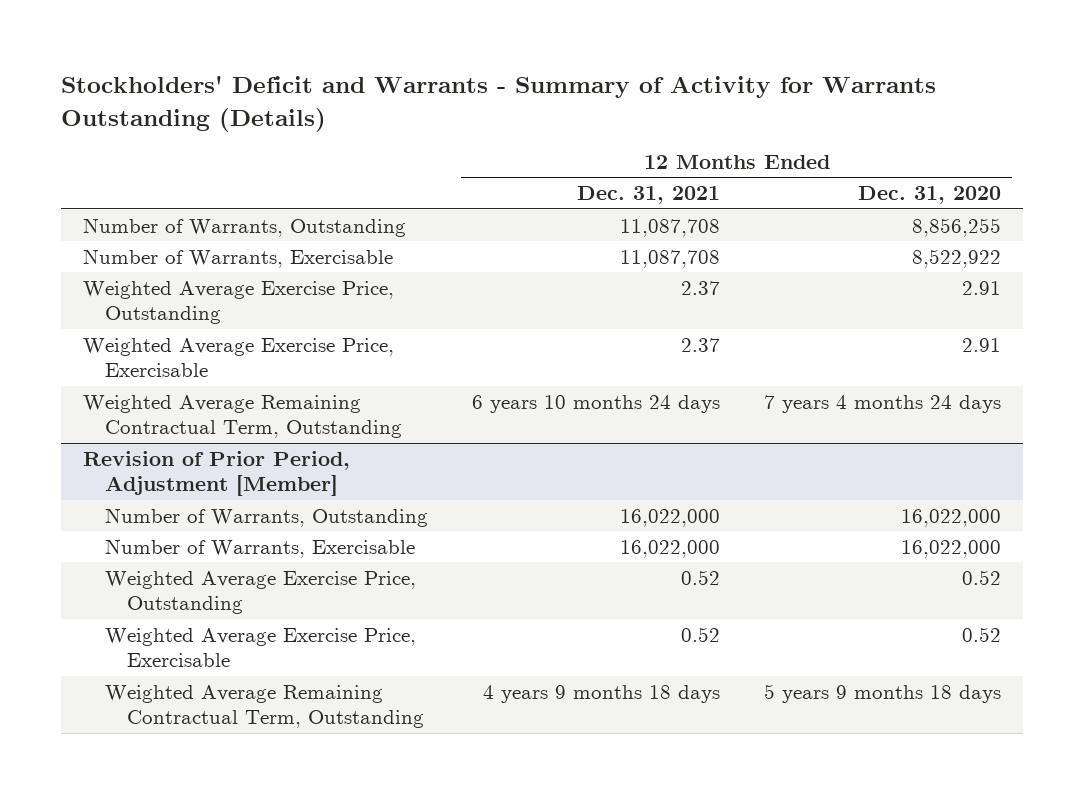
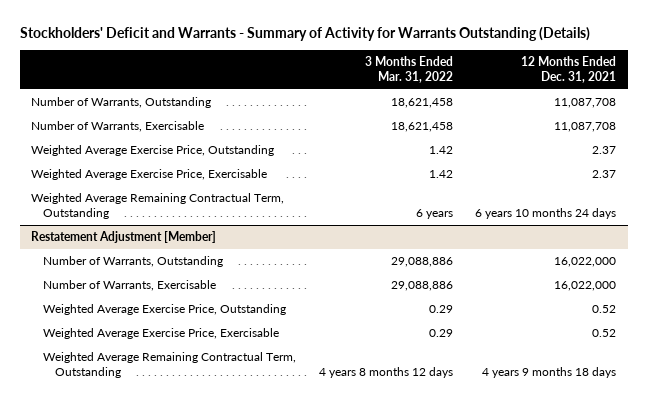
[858,186,1002,205] Dec. 31, 2020 -> none
none -> [364,55,453,83] 3 Months Ended Mar. 31, 2022
[82,450,350,497] Revision of Prior Period, Adjustment [Member] -> [31,231,217,244] Restatement Adjustment [Member]

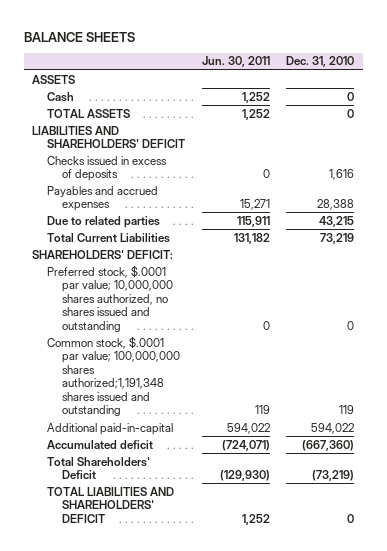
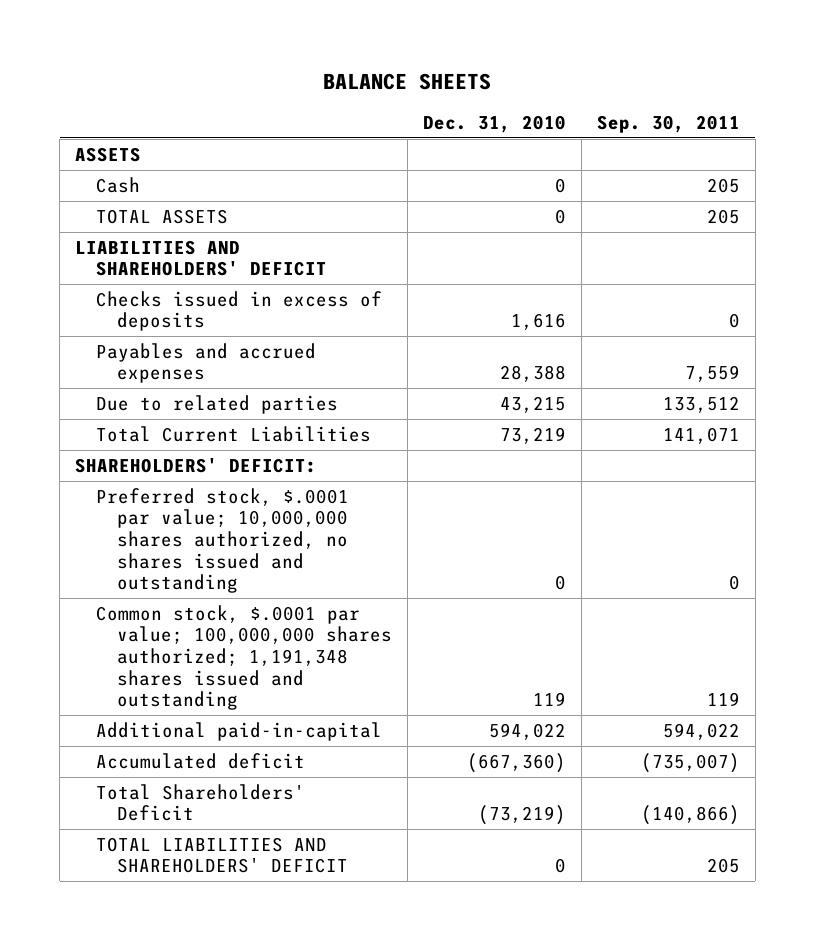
[201,56,270,68] Jun. 30, 2011 -> none
none -> [596,114,740,133] Sep. 30, 2011
[47,335,181,417] Common stock, $.0001 par value; 100,000,000 shares authorized;1,191,348 shares issued and outstanding -> [96,604,393,711] Common stock, $.0001 par value; 100,000,000 shares authorized; 1,191,348 shares issued and outstanding

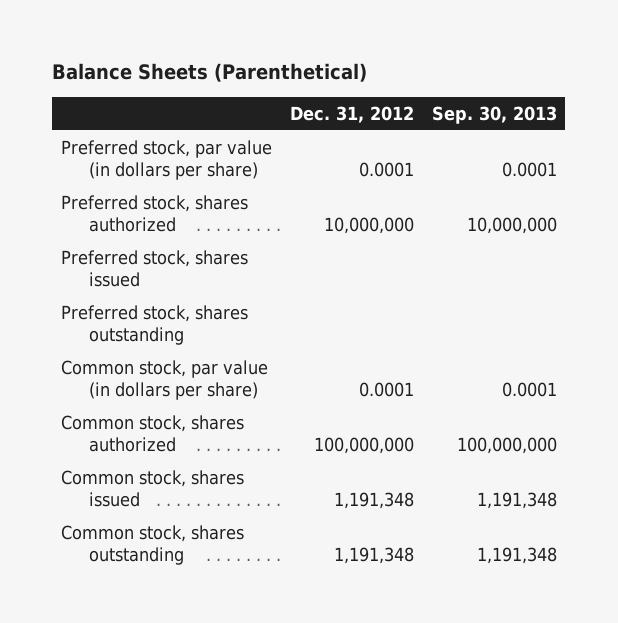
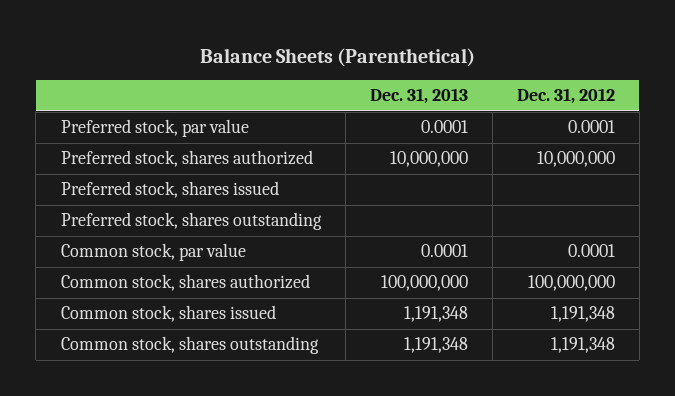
[431,105,557,124] Sep. 30, 2013 -> none
none -> [369,88,468,105] Dec. 31, 2013
[61,139,273,180] Preferred stock, par value (in dollars per share) -> [60,119,249,138] Preferred stock, par value
[61,359,269,400] Common stock, par value (in dollars per share) -> [60,243,246,262] Common stock, par value

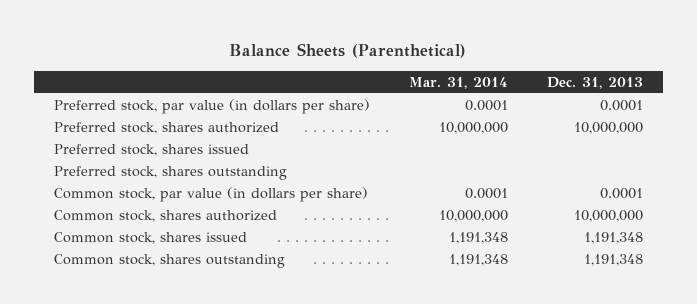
[516,88,615,105] Dec. 31, 2012 -> none
none -> [408,76,508,89] Mar. 31, 2014
[60,119,249,138] Preferred stock, par value -> [53,98,370,114] Preferred stock, par value (in dollars per share)
[60,243,246,262] Common stock, par value -> [53,186,368,202] Common stock, par value (in dollars per share)
[380,275,468,292] 100,000,000 -> [574,209,644,222] 10,000,000

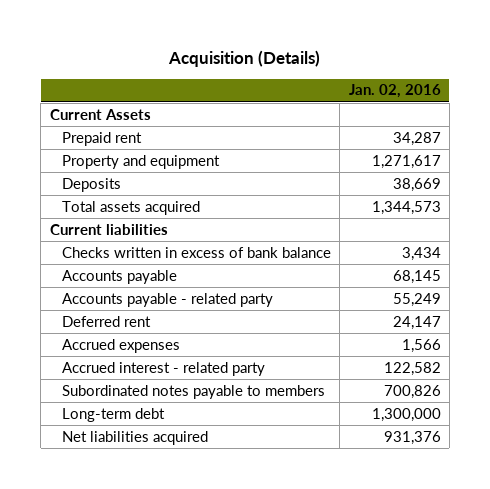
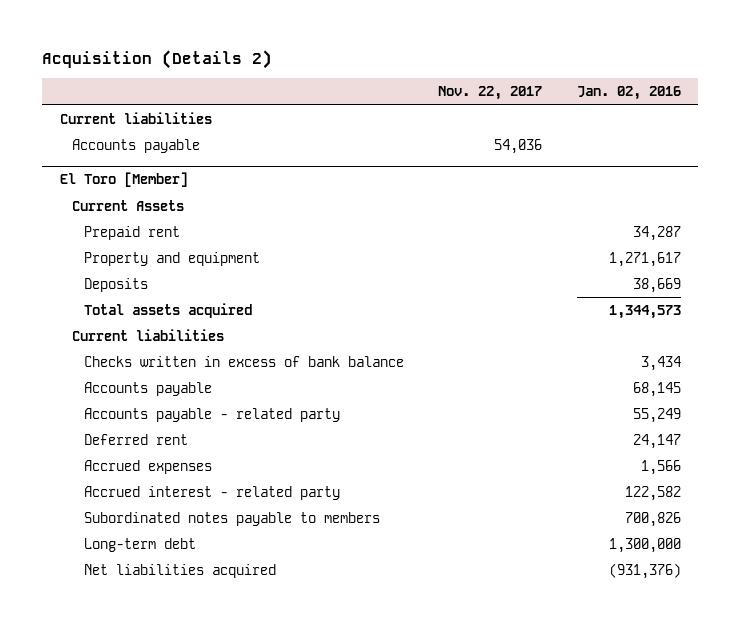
[168,49,321,67] Acquisition (Details) -> [42,50,273,70] Acquisition (Details 2)
none -> [438,86,543,101] Nov. 22, 2017
none -> [59,112,212,125] Current liabilities
none -> [71,139,200,154] Accounts payable
none -> [59,172,188,188] El Toro [Member]
[383,430,441,445] 931,376 -> [608,563,681,580] (931,376)

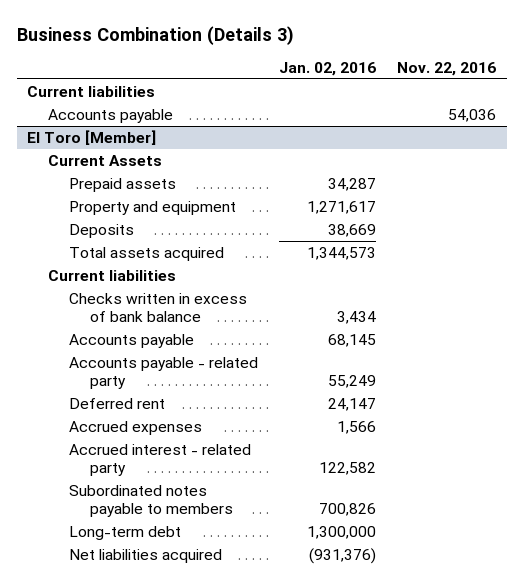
[42,50,273,70] Acquisition (Details 2) -> [16,25,294,45] Business Combination (Details 3)
[438,86,543,101] Nov. 22, 2017 -> none
none -> [397,62,497,77] Nov. 22, 2016
[83,226,180,241] Prepaid rent -> [69,177,177,192] Prepaid assets

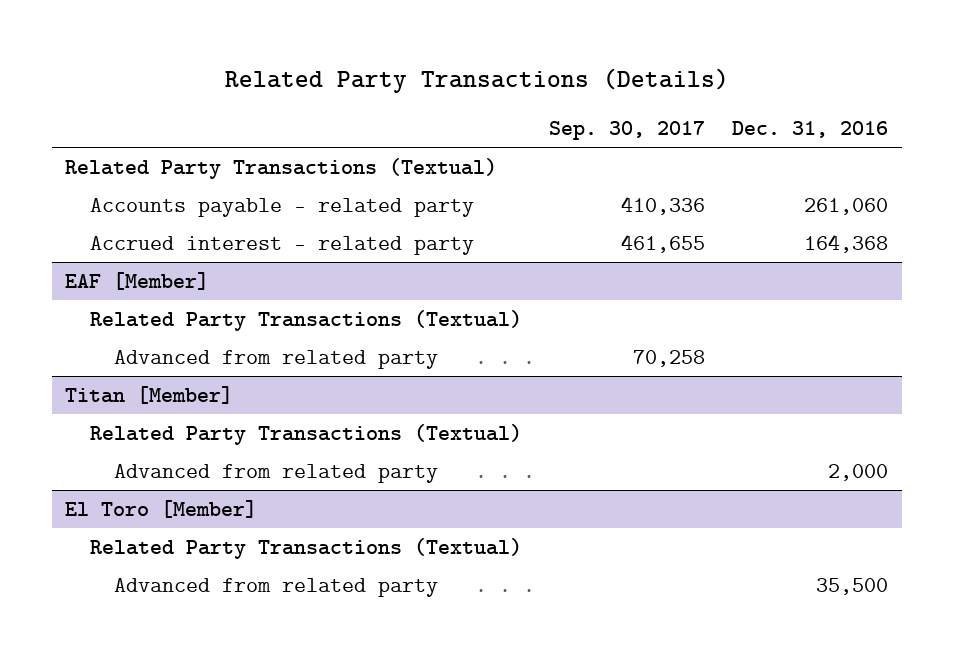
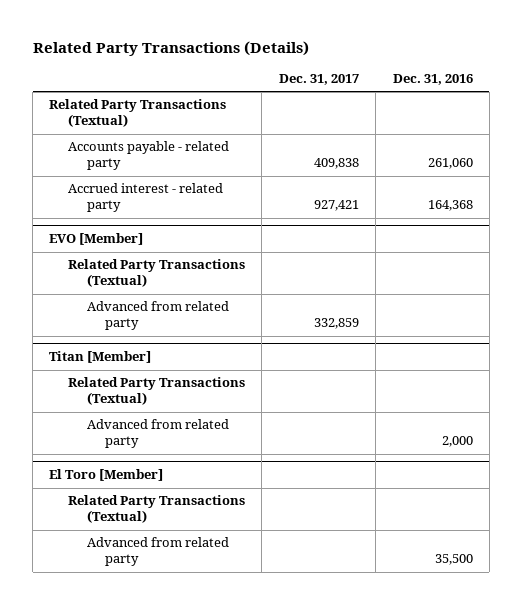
[549,121,706,141] Sep. 30, 2017 -> none
none -> [278,73,359,85] Dec. 31, 2017
[65,271,210,290] EAF [Member] -> [49,233,144,246] EVO [Member]

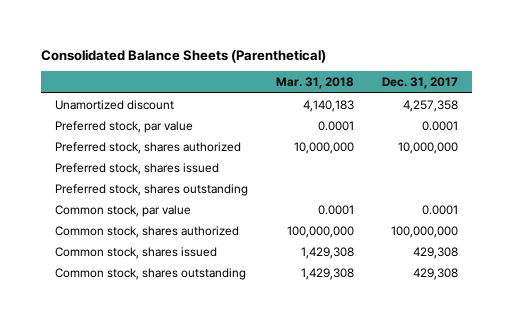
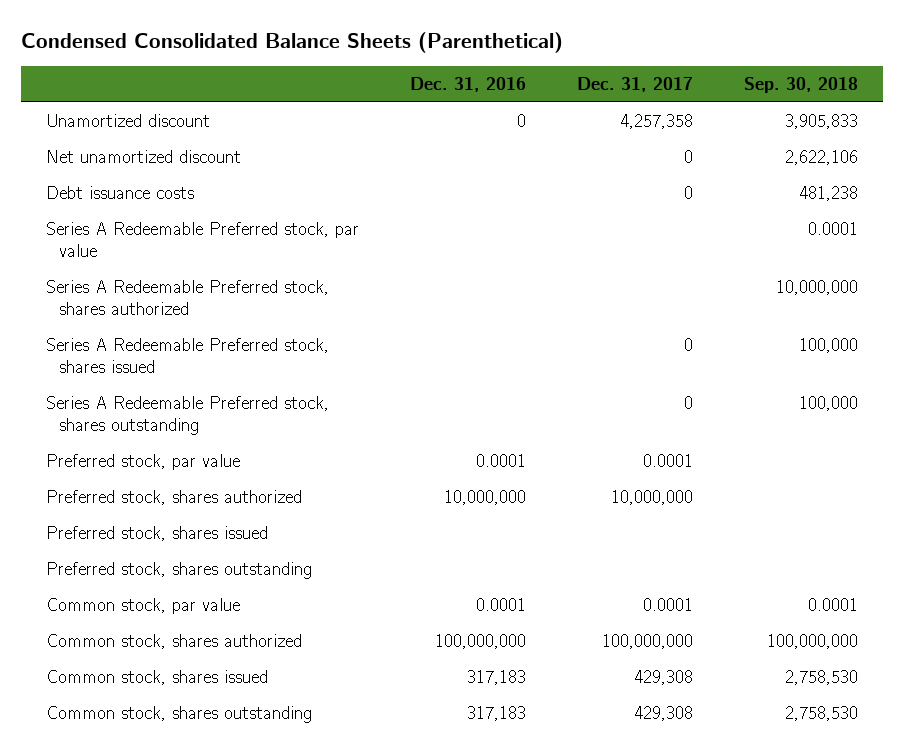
[41,48,327,63] Consolidated Balance Sheets (Parenthetical) -> [20,32,563,54] Condensed Consolidated Balance Sheets (Parenthetical)
[276,77,355,90] Mar. 31, 2018 -> none
none -> [410,76,527,92] Dec. 31, 2016
none -> [743,76,858,93] Sep. 30, 2018
none -> [46,149,242,163] Net unamortized discount
none -> [46,185,195,199] Debt issuance costs
none -> [46,221,360,258] Series A Redeemable Preferred stock, par value
none -> [46,279,330,316] Series A Redeemable Preferred stock, shares authorized
none -> [46,337,330,374] Series A Redeemable Preferred stock, shares issued
none -> [46,395,330,436] Series A Redeemable Preferred stock, shares outstanding

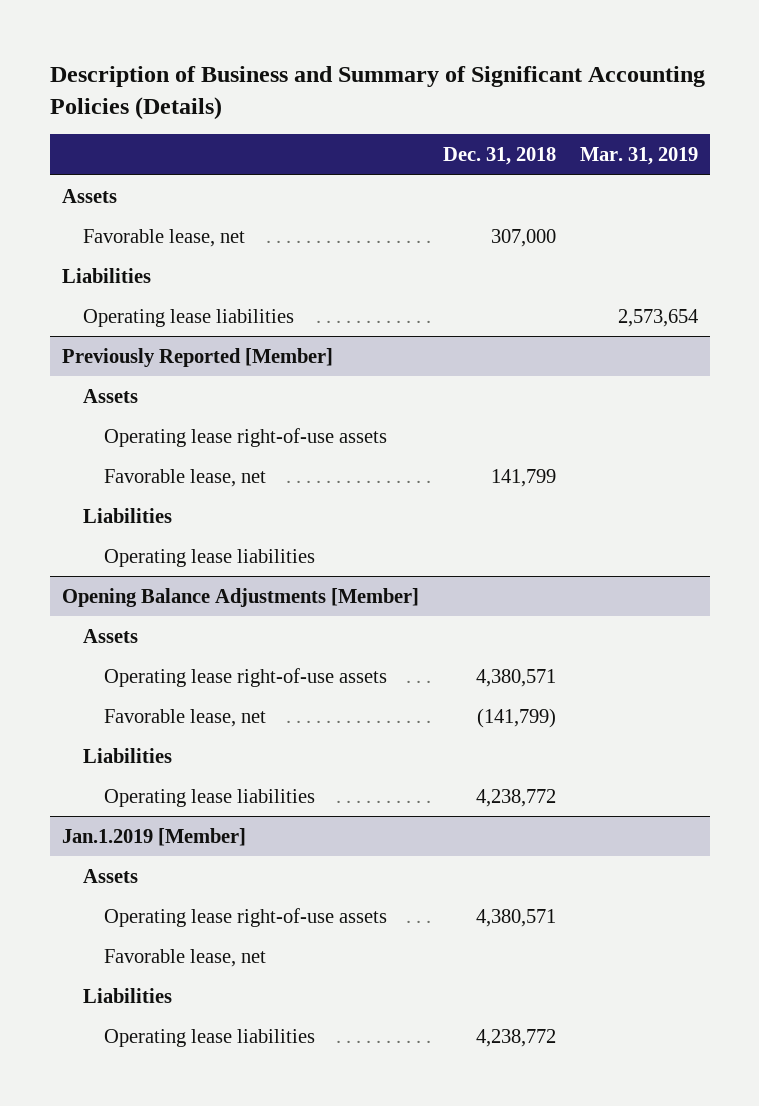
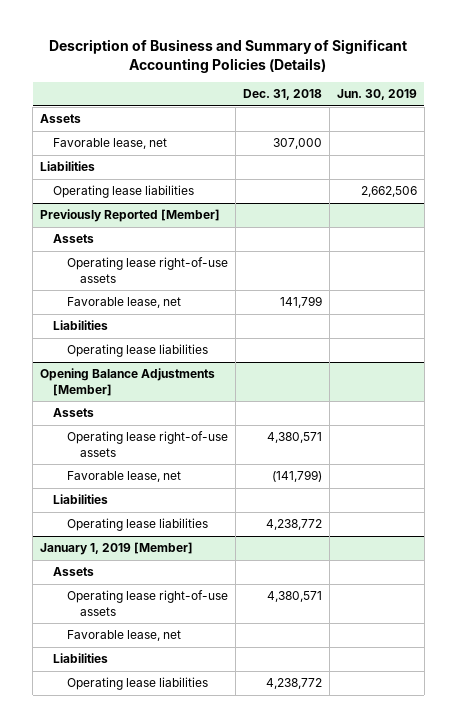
[579,147,698,166] Mar. 31, 2019 -> none
none -> [336,89,417,101] Jun. 30, 2019
[61,827,246,846] Jan.1.2019 [Member] -> [40,542,194,556] January 1, 2019 [Member]

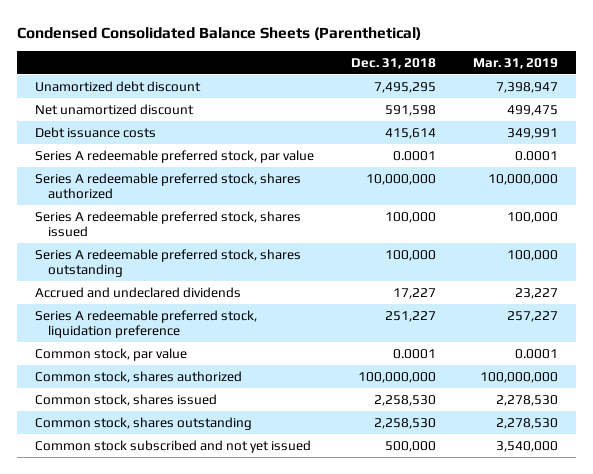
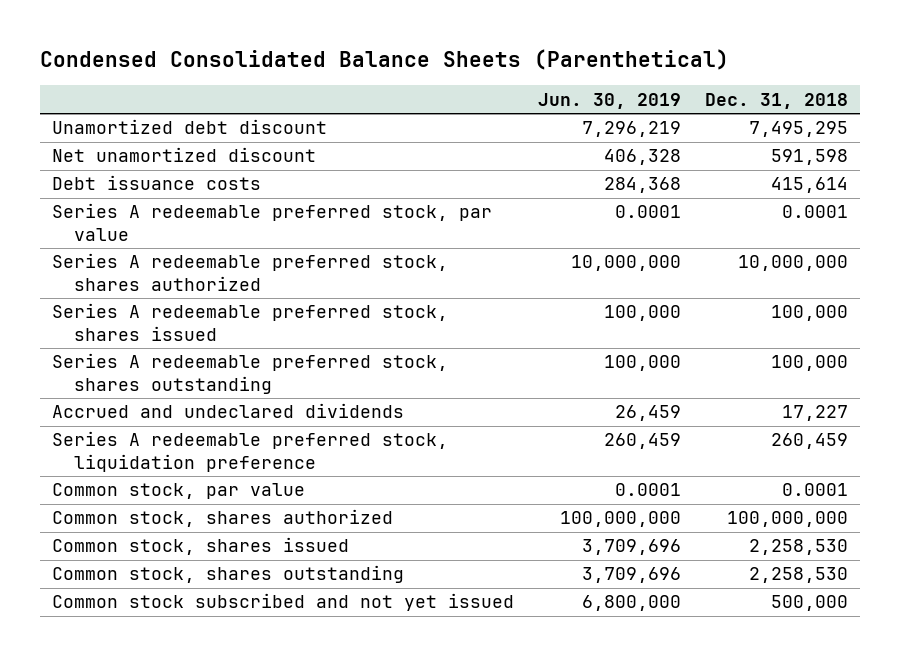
[472,57,558,69] Mar. 31, 2019 -> none
none -> [537,92,681,109] Jun. 30, 2019
[384,310,436,322] 251,227 -> [770,433,848,450] 260,459

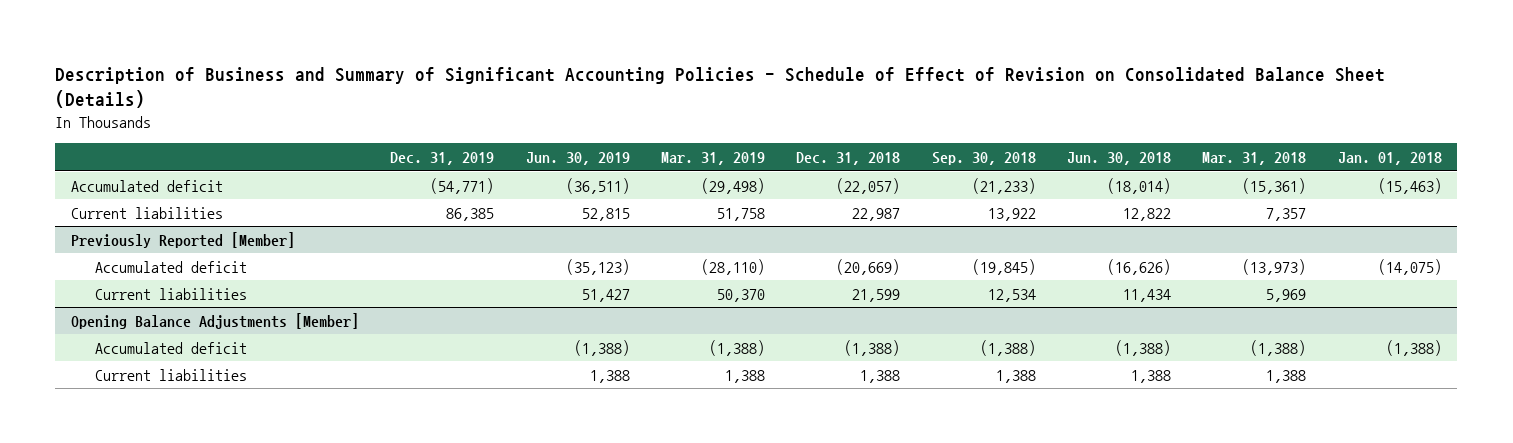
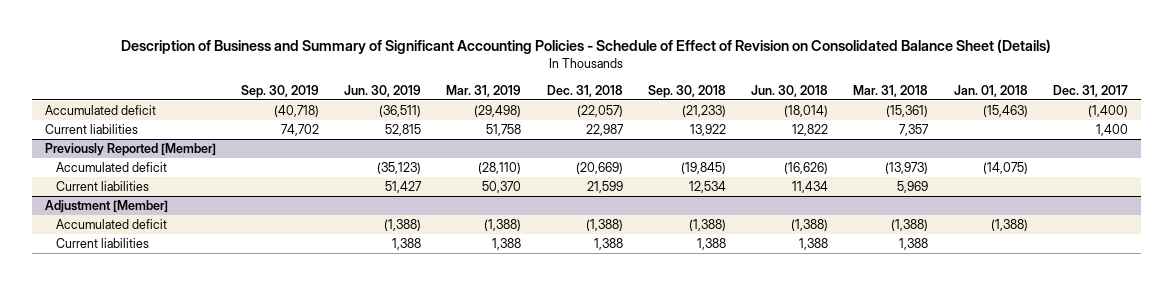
[390,152,495,166] Dec. 31, 2019 -> none
none -> [240,84,319,98] Sep. 30, 2019
none -> [1052,84,1128,97] Dec. 31, 2017
[71,312,360,329] Opening Balance Adjustments [Member] -> [44,200,168,214] Adjustment [Member]

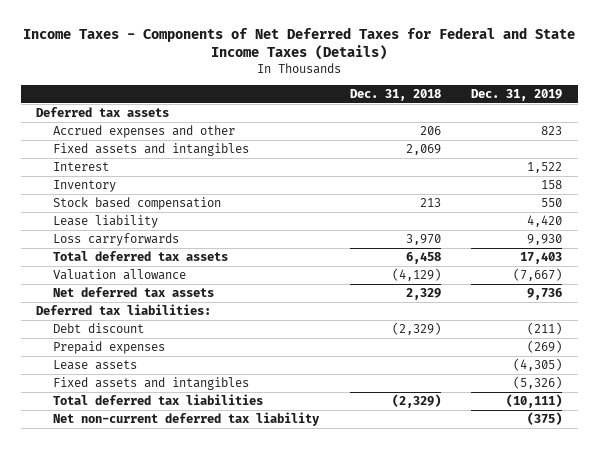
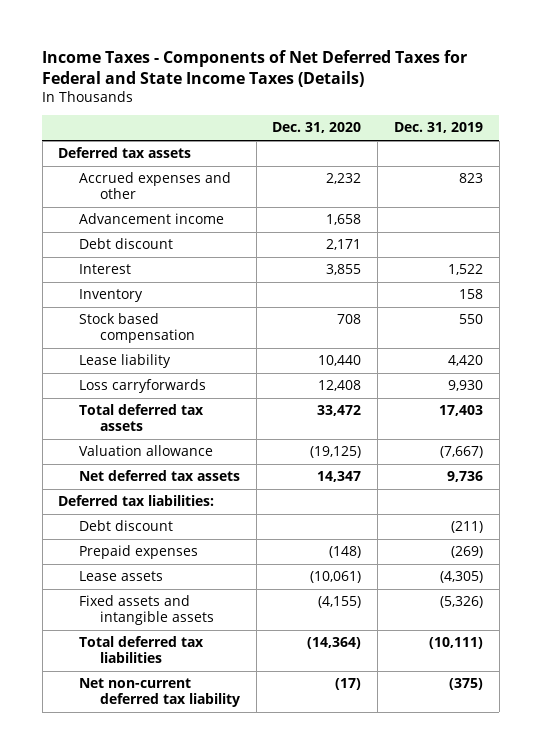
[349,89,441,102] Dec. 31, 2018 -> none
none -> [272,122,362,134] Dec. 31, 2020
[53,142,250,156] Fixed assets and intangibles -> none
none -> [78,213,224,225] Advancement income
none -> [78,238,173,250] Debt discount
[53,376,250,390] Fixed assets and intangibles -> [78,595,214,625] Fixed assets and intangible assets

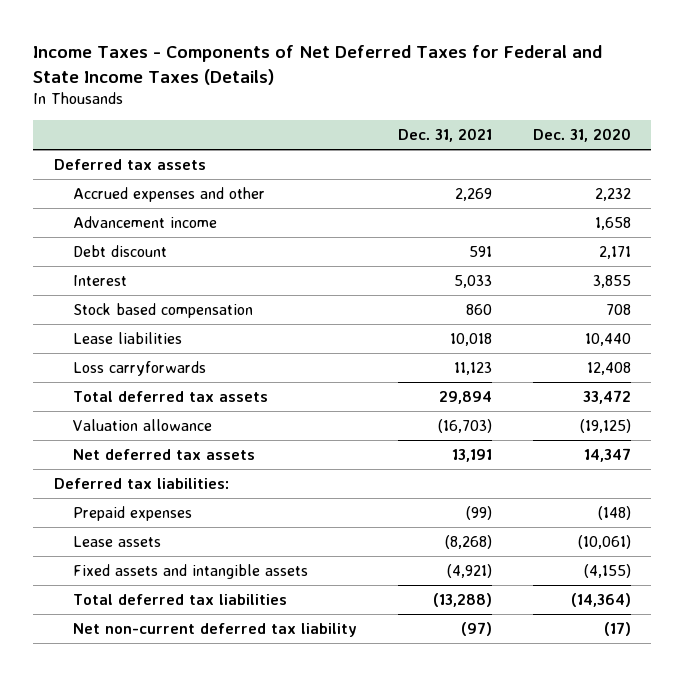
[393,122,483,134] Dec. 31, 2019 -> none
none -> [398,128,493,143] Dec. 31, 2021
[78,289,143,303] Inventory -> none
[78,354,171,369] Lease liability -> [73,331,183,344] Lease liabilities
[78,520,173,532] Debt discount -> none

